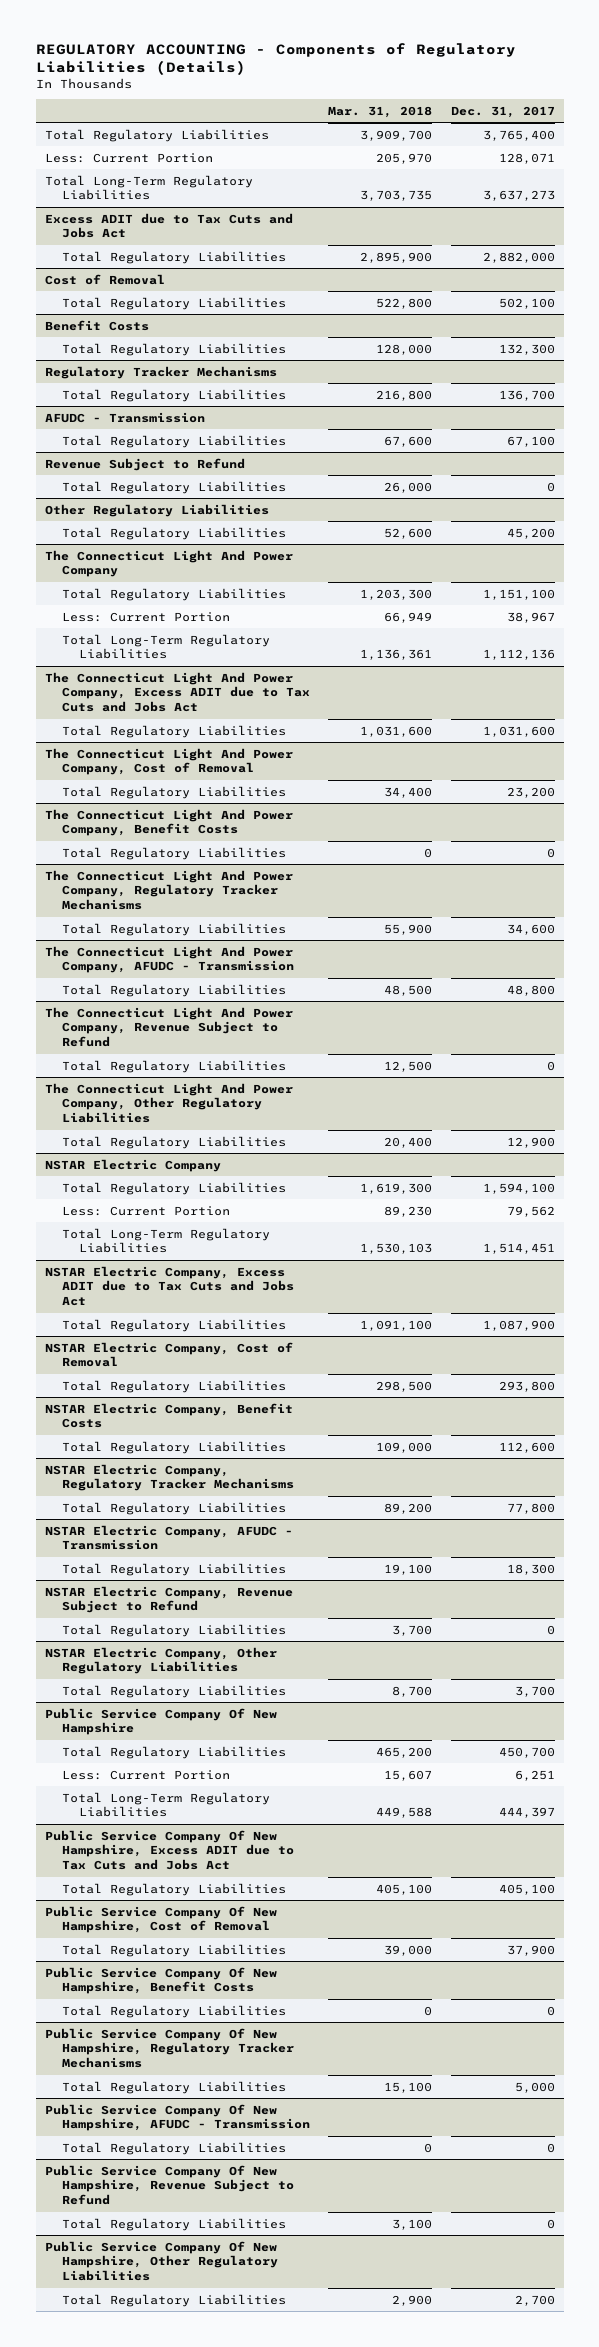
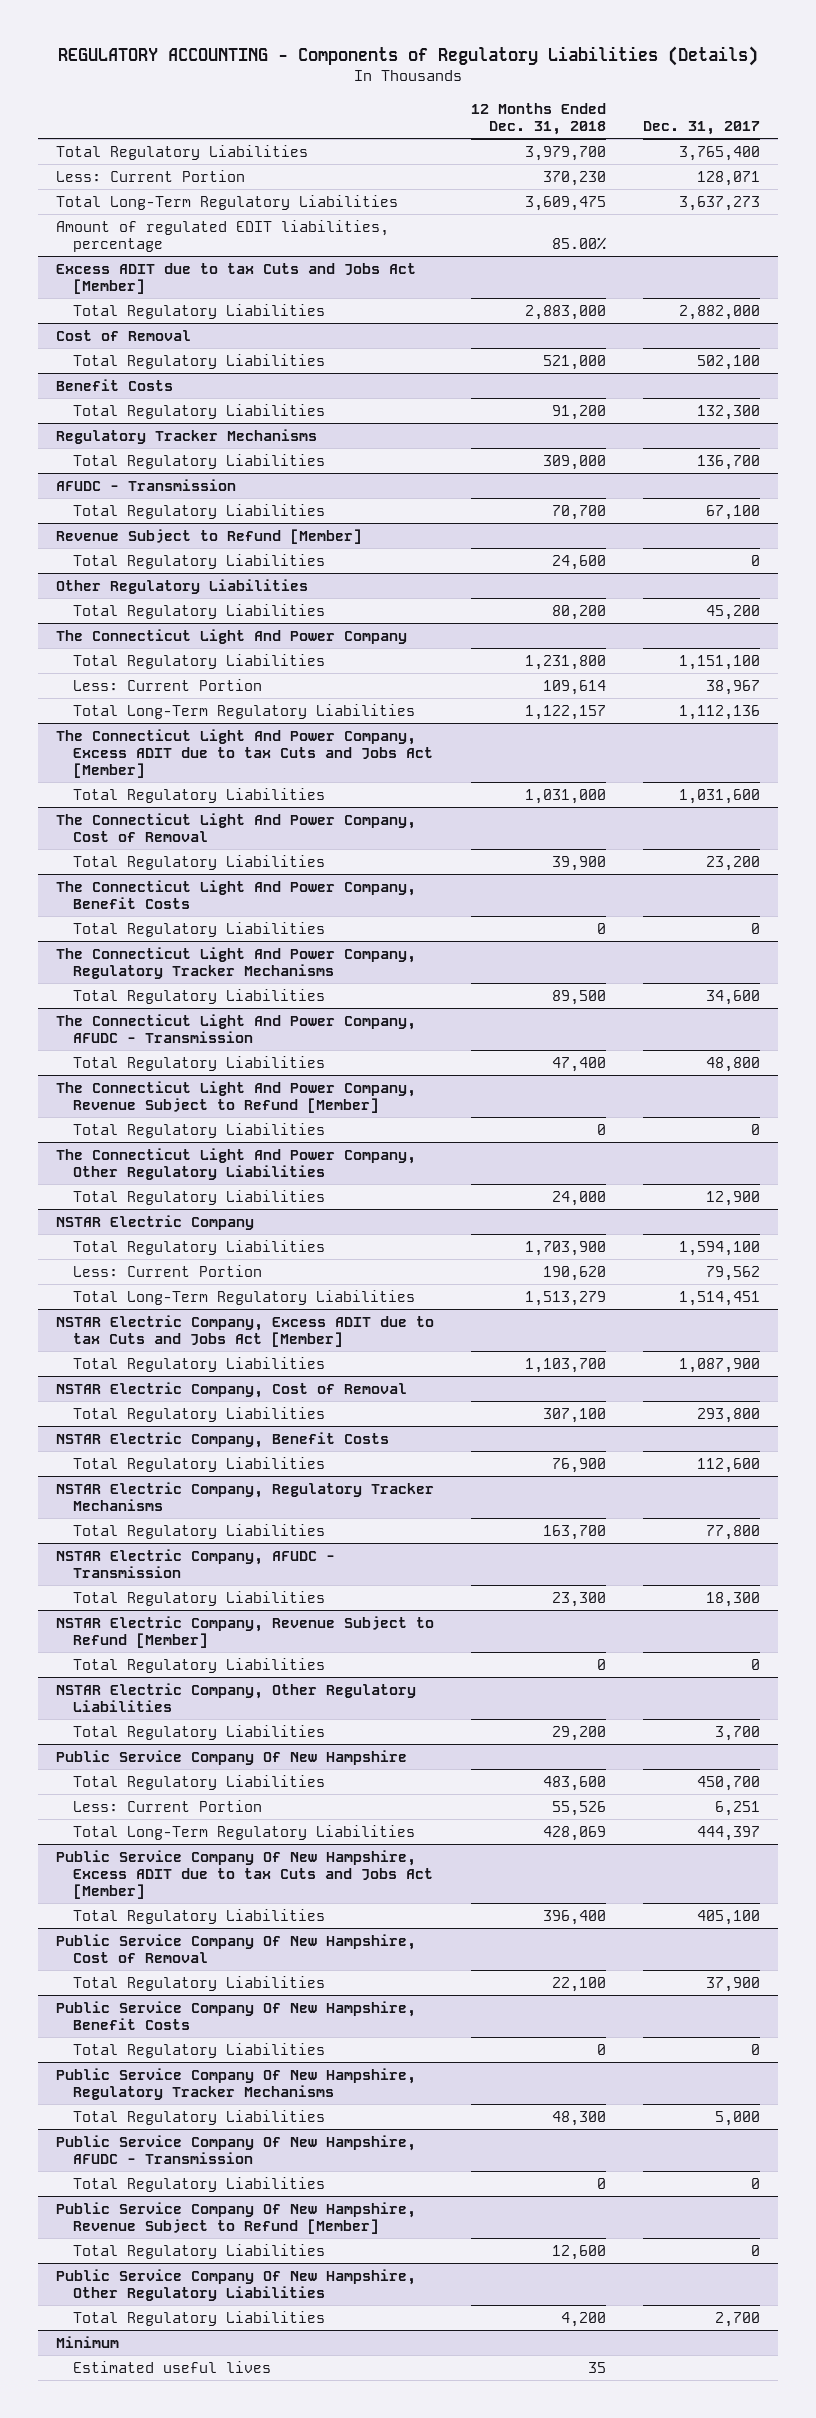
[328,105,433,118] Mar. 31, 2018 -> none
none -> [470,102,606,135] 12 Months Ended Dec. 31, 2018
none -> [56,219,390,252] Amount of regulated EDIT liabilities, percentage
[44,212,293,239] Excess ADIT due to Tax Cuts and Jobs Act -> [56,262,417,294] Excess ADIT due to tax Cuts and Jobs Act [Member]
[44,457,245,471] Revenue Subject to Refund -> [56,528,363,544] Revenue Subject to Refund [Member]
[44,671,310,713] The Connecticut Light And Power Company, Excess ADIT due to Tax Cuts and Jobs Act -> [56,728,433,779] The Connecticut Light And Power Company, Excess ADIT due to tax Cuts and Jobs Act [Member]
[44,1006,293,1048] The Connecticut Light And Power Company, Revenue Subject to Refund -> [56,1080,417,1113] The Connecticut Light And Power Company, Revenue Subject to Refund [Member]
[44,1265,294,1307] NSTAR Electric Company, Excess ADIT due to Tax Cuts and Jobs Act -> [56,1314,435,1347] NSTAR Electric Company, Excess ADIT due to tax Cuts and Jobs Act [Member]
[44,1585,293,1614] NSTAR Electric Company, Revenue Subject to Refund -> [56,1615,435,1648] NSTAR Electric Company, Revenue Subject to Refund [Member]
[44,1829,294,1871] Public Service Company Of New Hampshire, Excess ADIT due to Tax Cuts and Jobs Act -> [56,1849,433,1900] Public Service Company Of New Hampshire, Excess ADIT due to tax Cuts and Jobs Act [Member]
[44,2164,294,2206] Public Service Company Of New Hampshire, Revenue Subject to Refund -> [56,2201,417,2234] Public Service Company Of New Hampshire, Revenue Subject to Refund [Member]
none -> [56,2335,120,2348] Minimum
none -> [72,2360,271,2373] Estimated useful lives

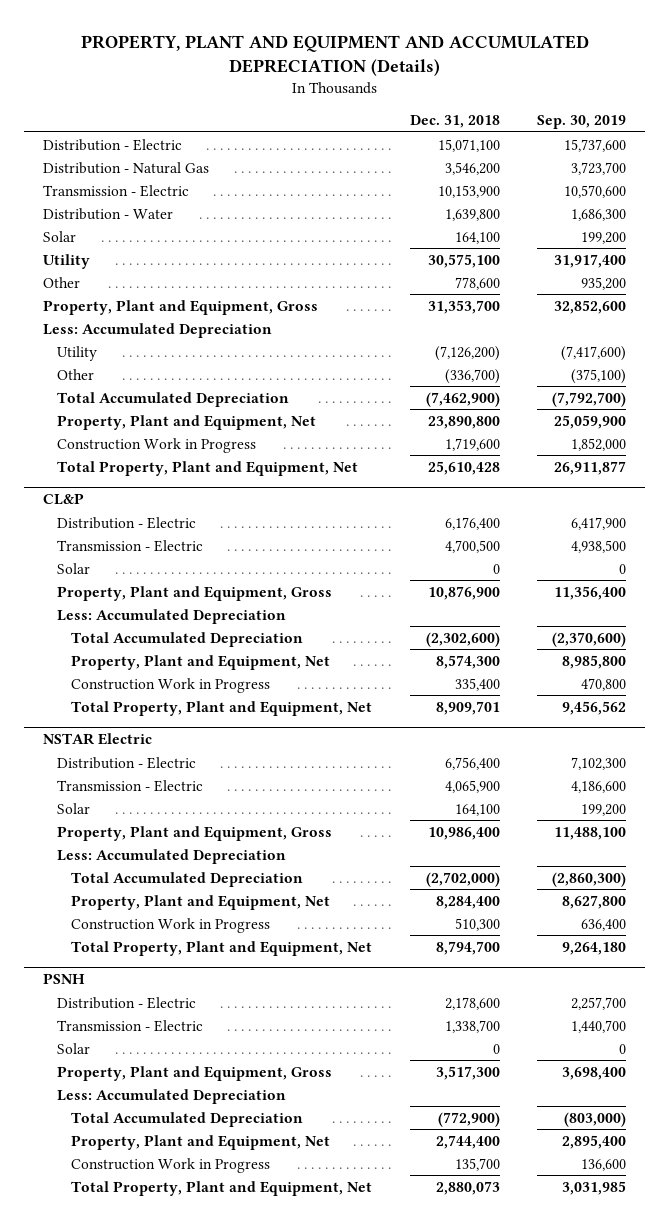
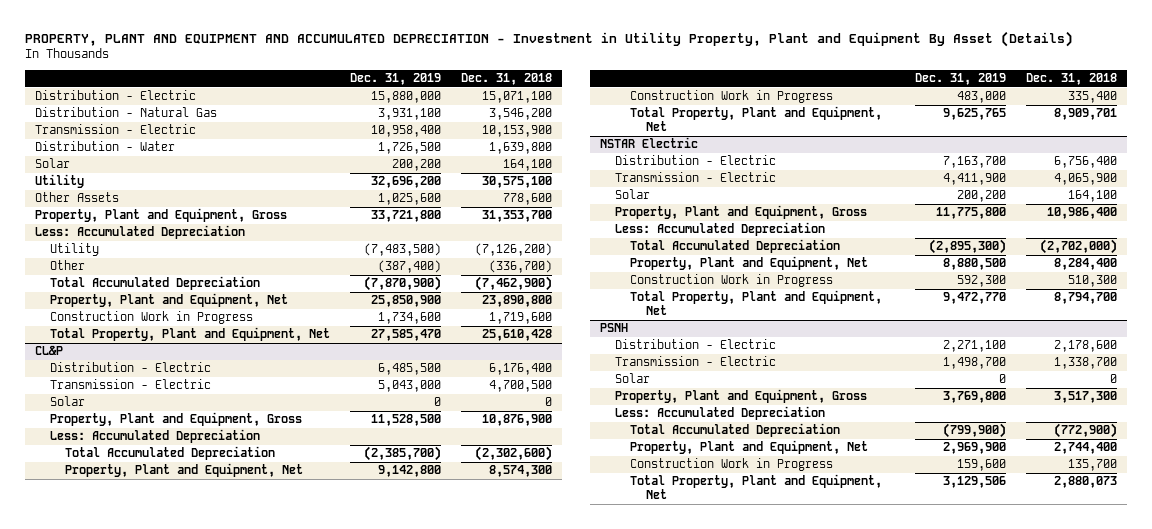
[80,35,589,77] PROPERTY, PLANT AND EQUIPMENT AND ACCUMULATED DEPRECIATION (Details) -> [25,31,1074,48] PROPERTY, PLANT AND EQUIPMENT AND ACCUMULATED DEPRECIATION - Investment in Utility Property, Plant and Equipment By Asset (Details)
[537,115,627,130] Sep. 30, 2019 -> none
none -> [350,73,442,86] Dec. 31, 2019
[43,276,81,288] Other -> [35,192,120,203] Other Assets

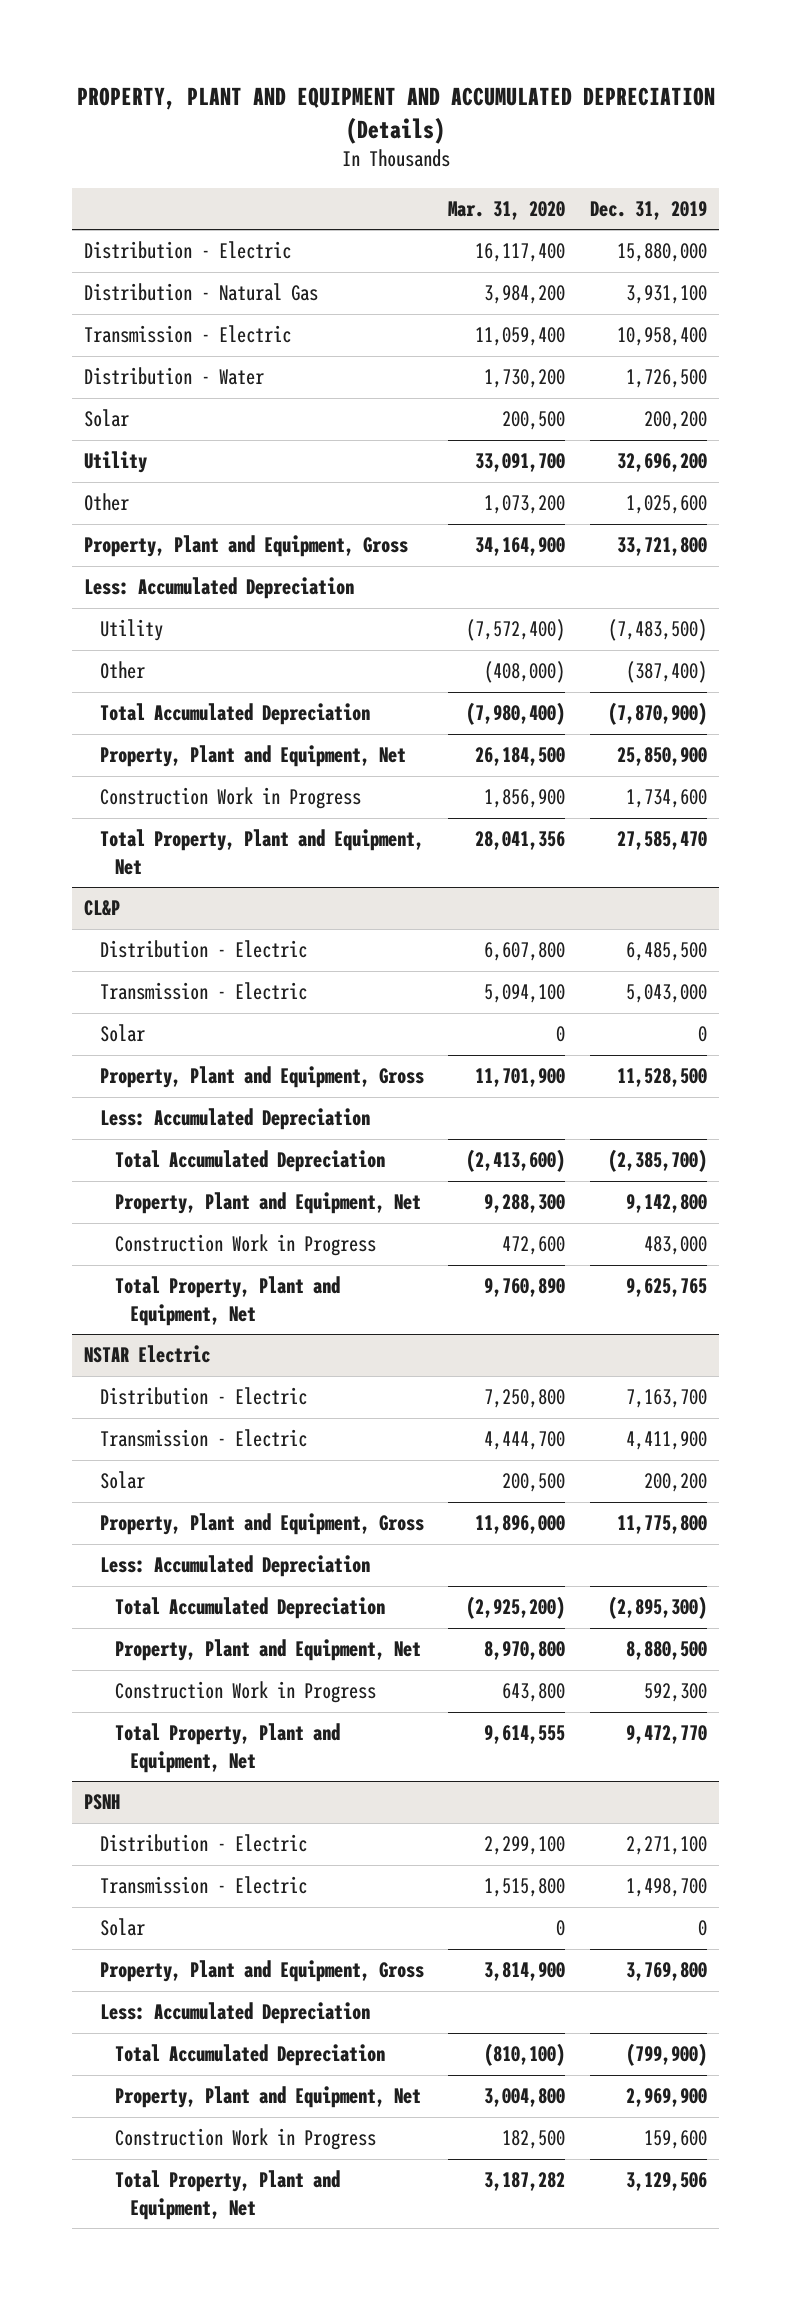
[25,31,1074,48] PROPERTY, PLANT AND EQUIPMENT AND ACCUMULATED DEPRECIATION - Investment in Utility Property, Plant and Equipment By Asset (Details) -> [76,87,715,144] PROPERTY, PLANT AND EQUIPMENT AND ACCUMULATED DEPRECIATION (Details)
[460,73,552,86] Dec. 31, 2018 -> none
none -> [448,200,566,220] Mar. 31, 2020
[35,192,120,203] Other Assets -> [84,493,130,512] Other

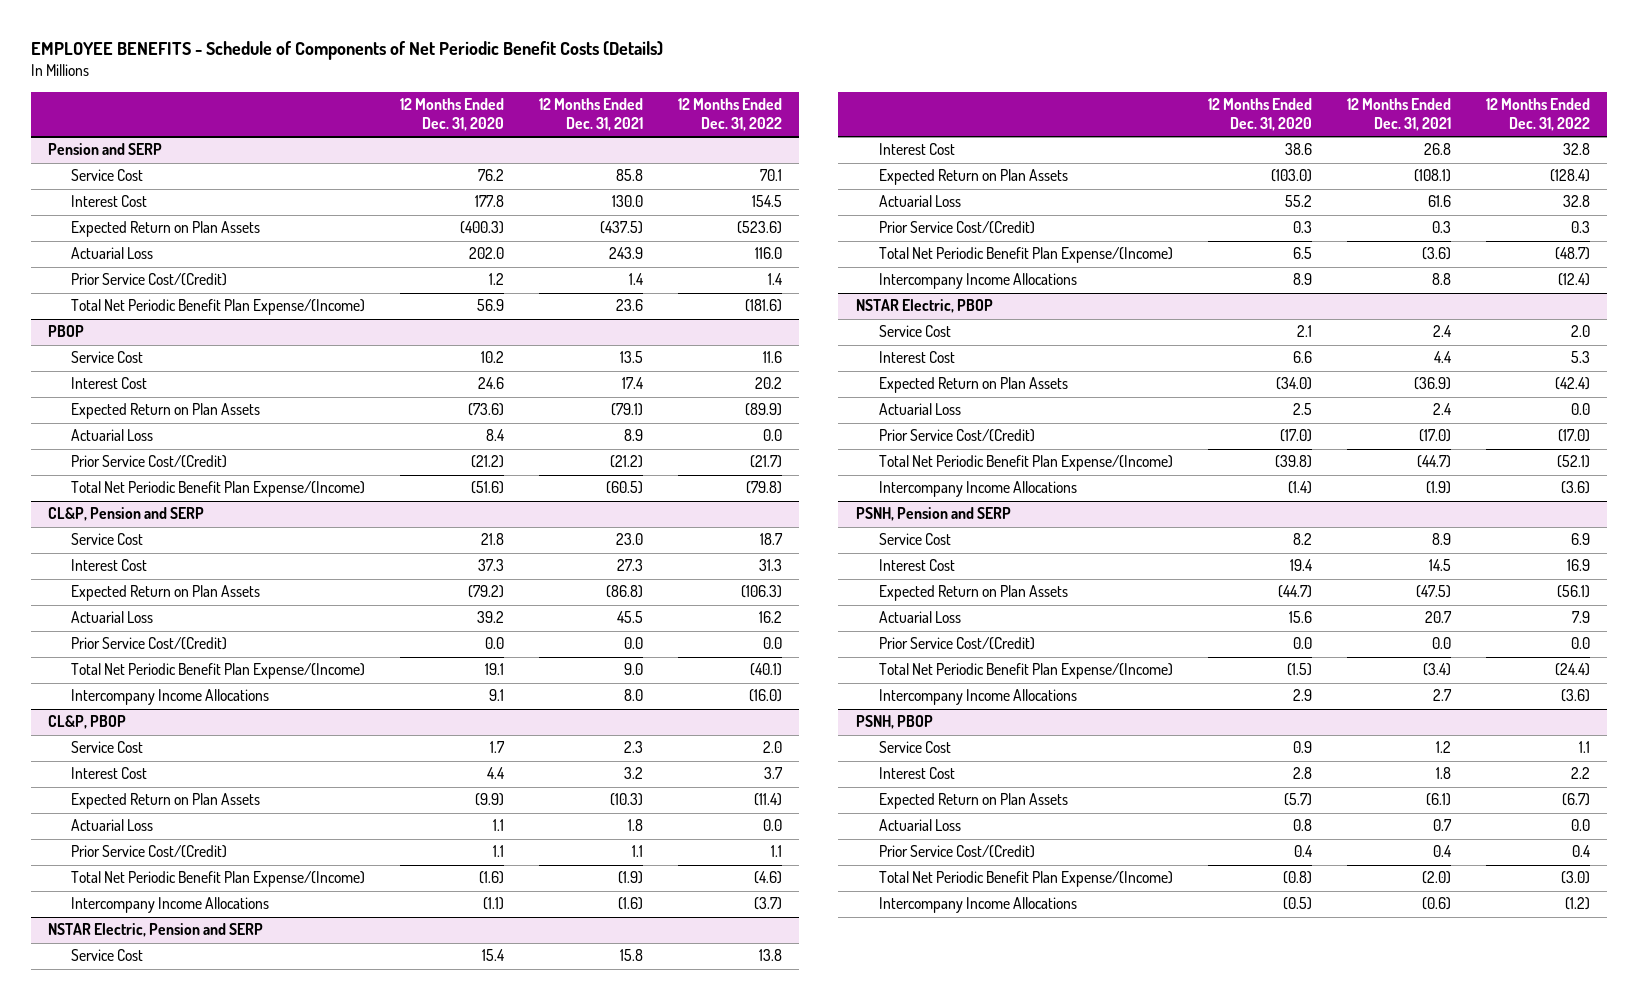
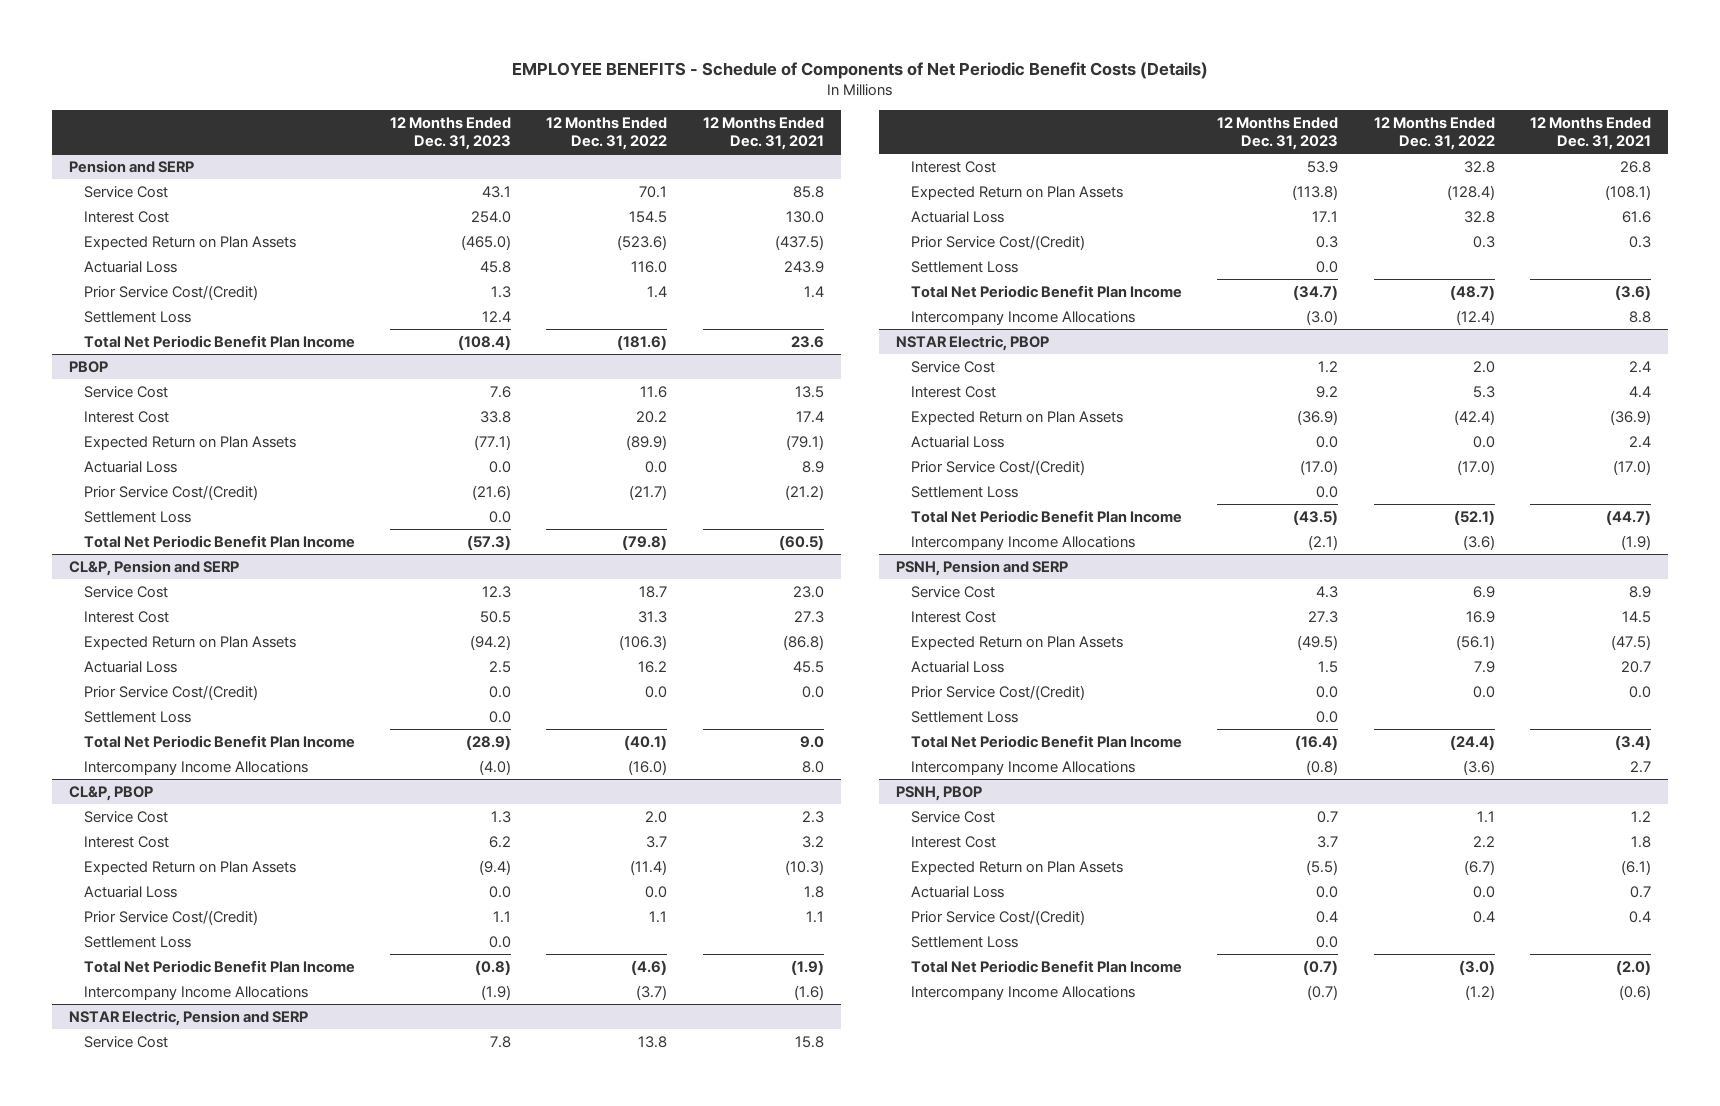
[399,98,504,131] 12 Months Ended Dec. 31, 2020 -> none
none -> [390,116,512,151] 12 Months Ended Dec. 31, 2023
none -> [84,310,192,323] Settlement Loss
[71,299,366,316] Total Net Periodic Benefit Plan Expense/(Income) -> [84,334,356,348] Total Net Periodic Benefit Plan Income
none -> [84,510,192,523] Settlement Loss
[71,481,366,498] Total Net Periodic Benefit Plan Expense/(Income) -> [84,534,356,548] Total Net Periodic Benefit Plan Income
none -> [84,710,192,723] Settlement Loss
[71,663,366,680] Total Net Periodic Benefit Plan Expense/(Income) -> [84,734,356,748] Total Net Periodic Benefit Plan Income
none -> [84,935,192,948] Settlement Loss
[71,871,366,888] Total Net Periodic Benefit Plan Expense/(Income) -> [84,959,356,973] Total Net Periodic Benefit Plan Income
none -> [911,260,1019,273] Settlement Loss
[878,247,1173,264] Total Net Periodic Benefit Plan Expense/(Income) -> [911,284,1183,298] Total Net Periodic Benefit Plan Income
none -> [911,485,1019,498] Settlement Loss
[878,455,1173,472] Total Net Periodic Benefit Plan Expense/(Income) -> [911,509,1183,523] Total Net Periodic Benefit Plan Income
none -> [911,710,1019,723] Settlement Loss
[878,663,1173,680] Total Net Periodic Benefit Plan Expense/(Income) -> [911,734,1183,748] Total Net Periodic Benefit Plan Income
none -> [911,935,1019,948] Settlement Loss
[878,871,1173,888] Total Net Periodic Benefit Plan Expense/(Income) -> [911,959,1183,973] Total Net Periodic Benefit Plan Income

